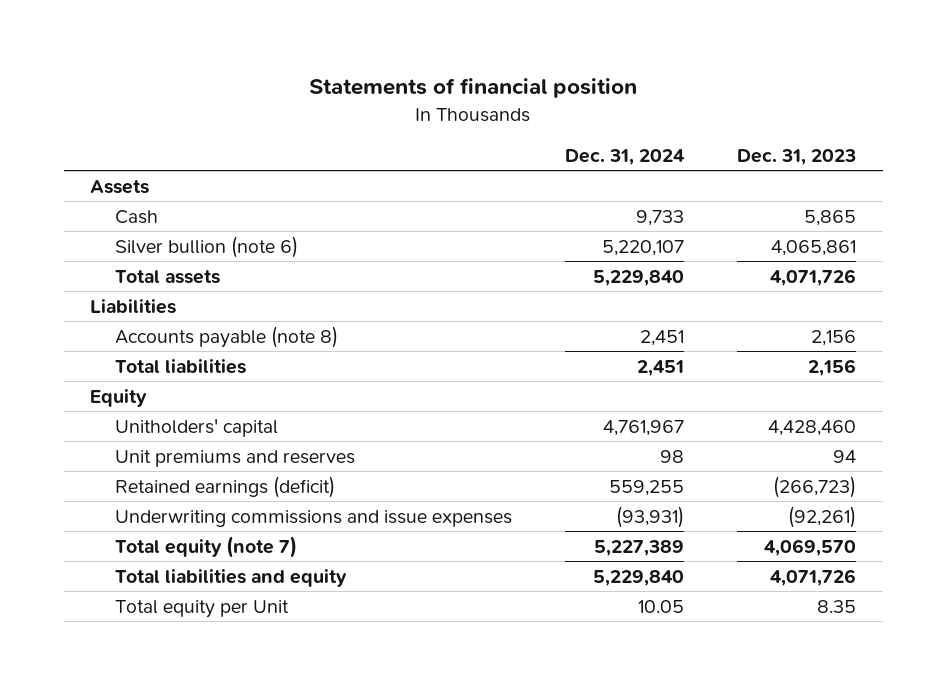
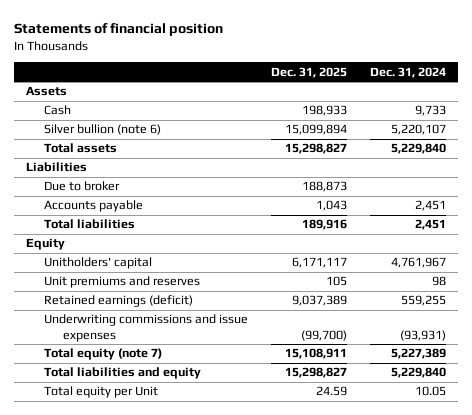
[737,148,857,165] Dec. 31, 2023 -> none
none -> [271,66,348,78] Dec. 31, 2025
none -> [44,181,121,192] Due to broker
[114,325,338,348] Accounts payable (note 8) -> [44,200,144,213] Accounts payable

